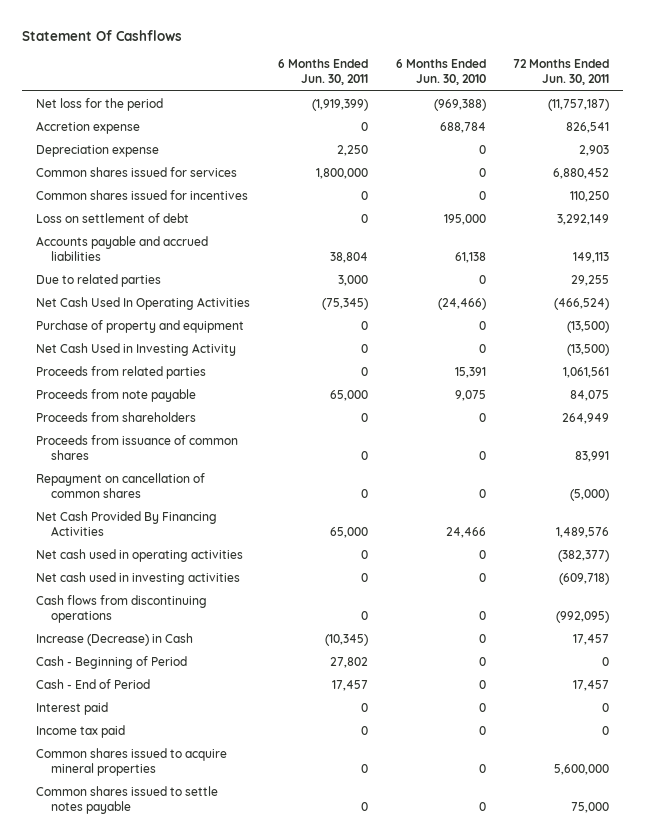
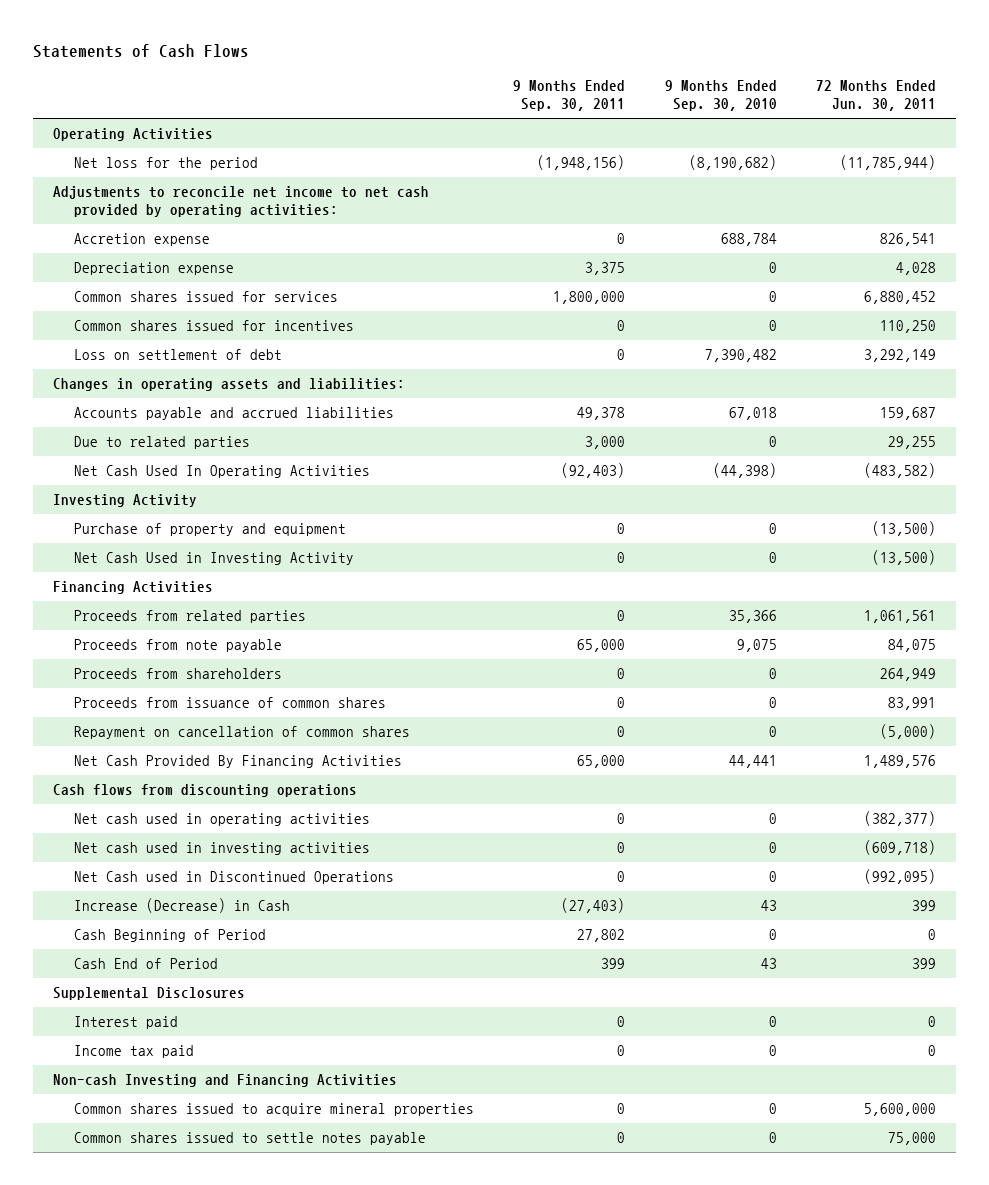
[22,29,183,41] Statement Of Cashflows -> [33,43,250,58] Statements of Cash Flows
[277,59,368,86] 6 Months Ended Jun. 30, 2011 -> none
[395,59,486,86] 6 Months Ended Jun. 30, 2010 -> none
none -> [513,80,626,112] 9 Months Ended Sep. 30, 2011
none -> [664,80,777,112] 9 Months Ended Sep. 30, 2010
none -> [52,128,213,142] Operating Activities
[548,98,610,111] (11,757,187) -> [840,155,937,171] (11,785,944)
none -> [52,186,429,218] Adjustments to reconcile net income to net cash provided by operating activities:
[579,144,610,156] 2,903 -> [896,262,937,276] 4,028
none -> [52,378,405,392] Changes in operating assets and liabilities:
[573,251,610,263] 149,113 -> [880,407,937,421] 159,687
[554,297,610,310] (466,524) -> [864,463,937,479] (483,582)
none -> [52,494,197,508] Investing Activity
none -> [52,581,213,595] Financing Activities
none -> [52,784,357,798] Cash flows from discounting operations
[36,594,208,623] Cash flows from discontinuing operations -> [73,871,394,885] Net Cash used in Discontinued Operations
[573,633,610,645] 17,457 -> [912,900,937,912] 399
[36,655,188,669] Cash - Beginning of Period -> [73,929,266,943] Cash Beginning of Period
[36,678,151,689] Cash - End of Period -> [73,958,218,970] Cash End of Period
[573,679,610,691] 17,457 -> [912,958,937,970] 399
none -> [52,987,245,1001] Supplemental Disclosures
none -> [52,1074,397,1088] Non-cash Investing and Financing Activities

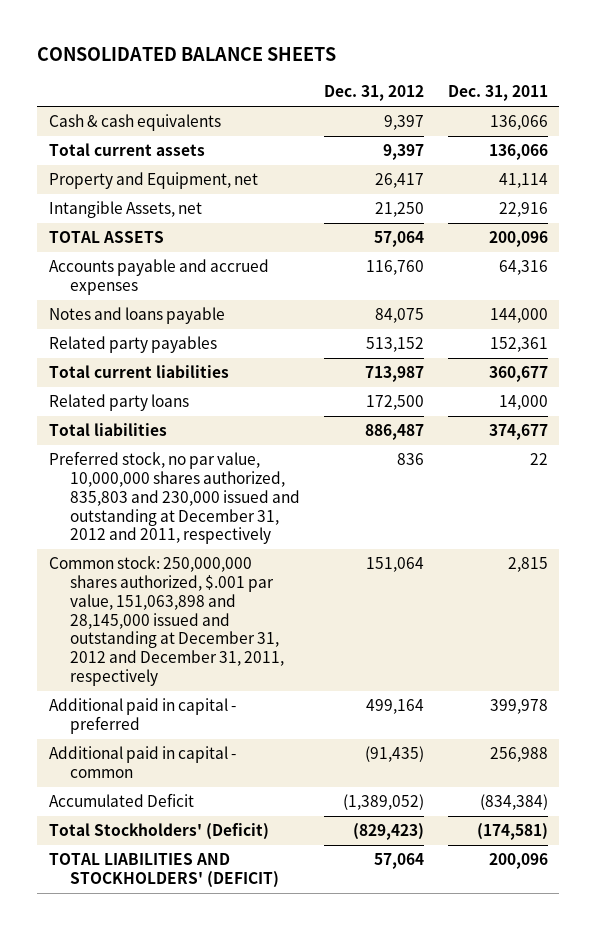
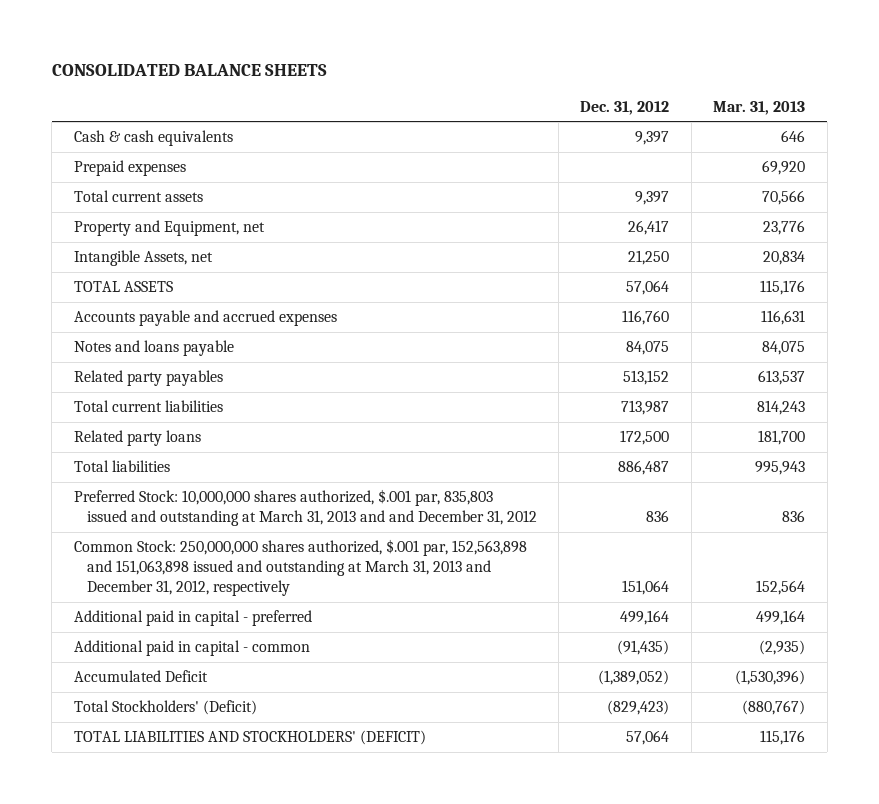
[447,85,548,102] Dec. 31, 2011 -> none
none -> [713,100,806,115] Mar. 31, 2013
none -> [73,160,186,177] Prepaid expenses
[48,451,301,545] Preferred stock, no par value, 10,000,000 shares authorized, 835,803 and 230,000 issued and outstanding at December 31, 2012 and 2011, respectively -> [73,489,537,527] Preferred Stock: 10,000,000 shares authorized, $.001 par, 835,803 issued and outstanding at March 31, 2013 and and December 31, 2012
[48,556,285,686] Common stock: 250,000,000 shares authorized, $.001 par value, 151,063,898 and 28,145,000 issued and outstanding at December 31, 2012 and December 31, 2011, respectively -> [73,539,527,596] Common Stock: 250,000,000 shares authorized, $.001 par, 152,563,898 and 151,063,898 issued and outstanding at March 31, 2013 and December 31, 2012, respectively

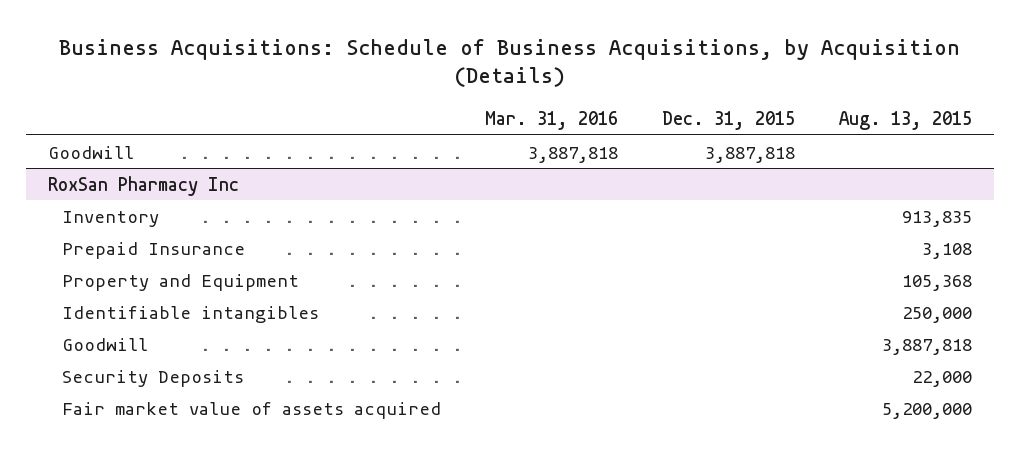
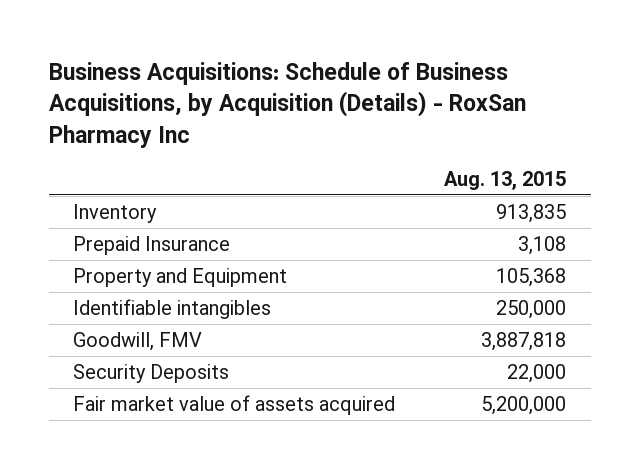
[58,38,960,88] Business Acquisitions: Schedule of Business Acquisitions, by Acquisition (Details) -> [48,61,526,148] Business Acquisitions: Schedule of Business Acquisitions, by Acquisition (Details) - RoxSan Pharmacy Inc
[485,110,619,130] Mar. 31, 2016 -> none
[661,110,795,130] Dec. 31, 2015 -> none
[47,145,134,159] Goodwill -> none
[47,175,239,196] RoxSan Pharmacy Inc -> none
[62,337,149,351] Goodwill -> [73,332,203,352] Goodwill, FMV

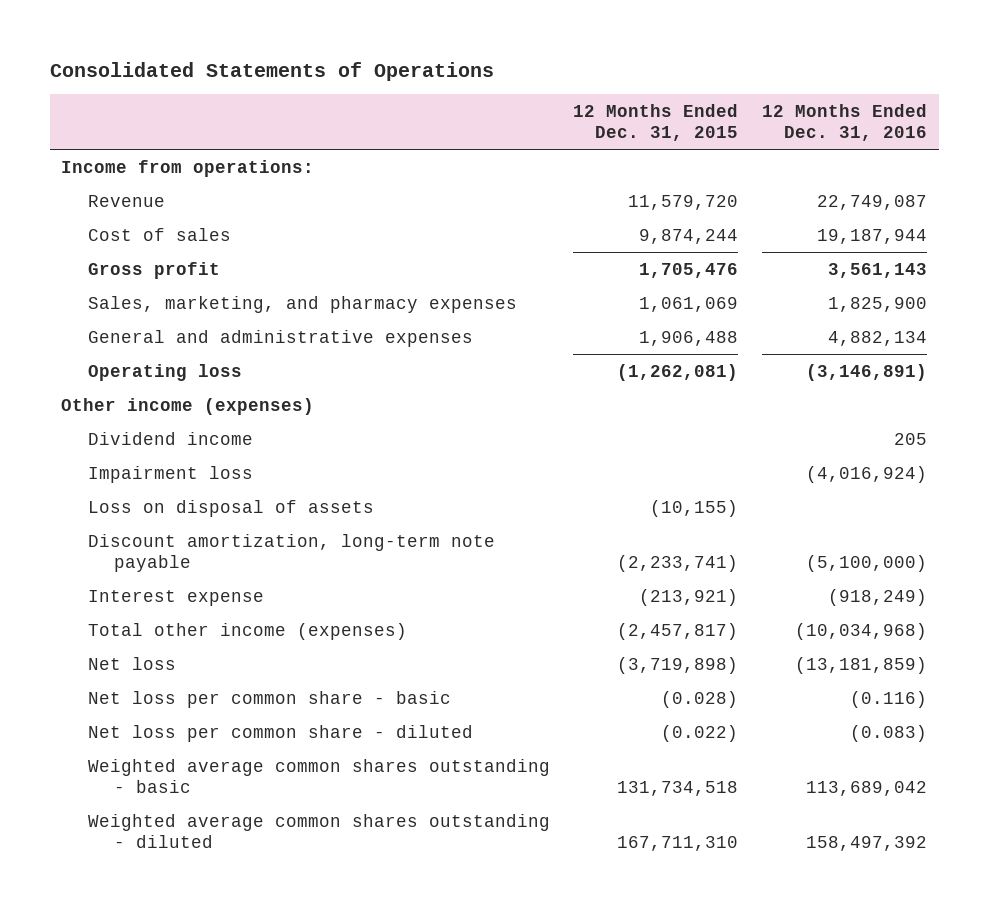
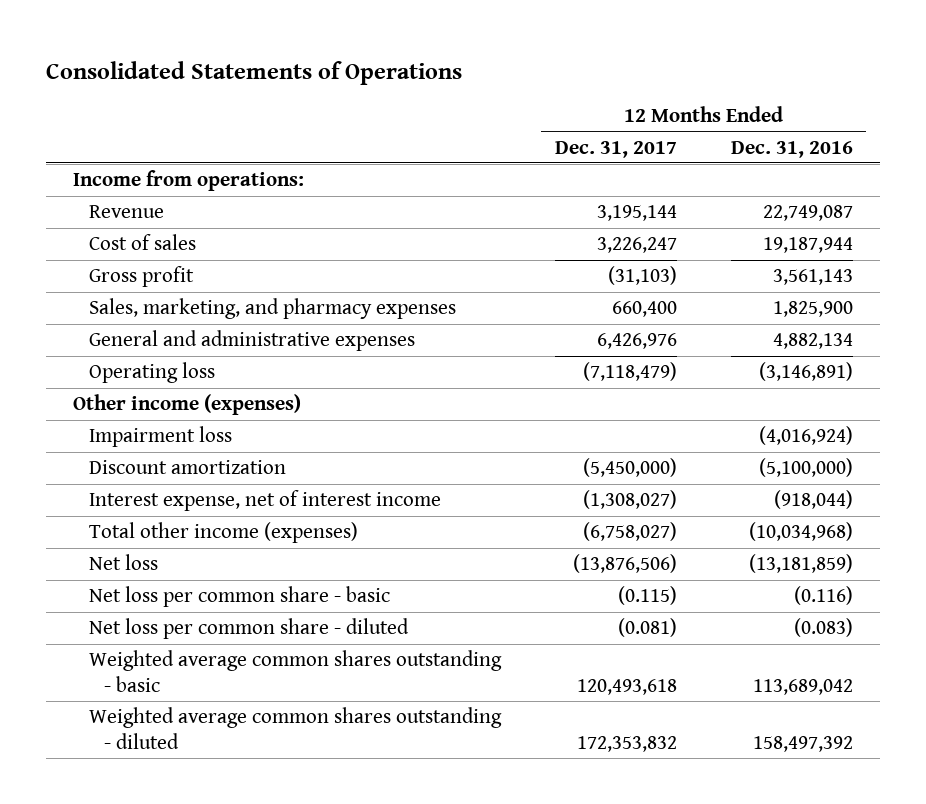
[573,103,739,142] 12 Months Ended Dec. 31, 2015 -> none
none -> [554,140,677,158] Dec. 31, 2017
[87,431,253,445] Dividend income -> none
[87,499,374,517] Loss on disposal of assets -> none
[87,589,264,606] Interest expense -> none
[87,533,495,573] Discount amortization, long-term note payable -> [88,460,286,475] Discount amortization
none -> [88,490,441,512] Interest expense, net of interest income

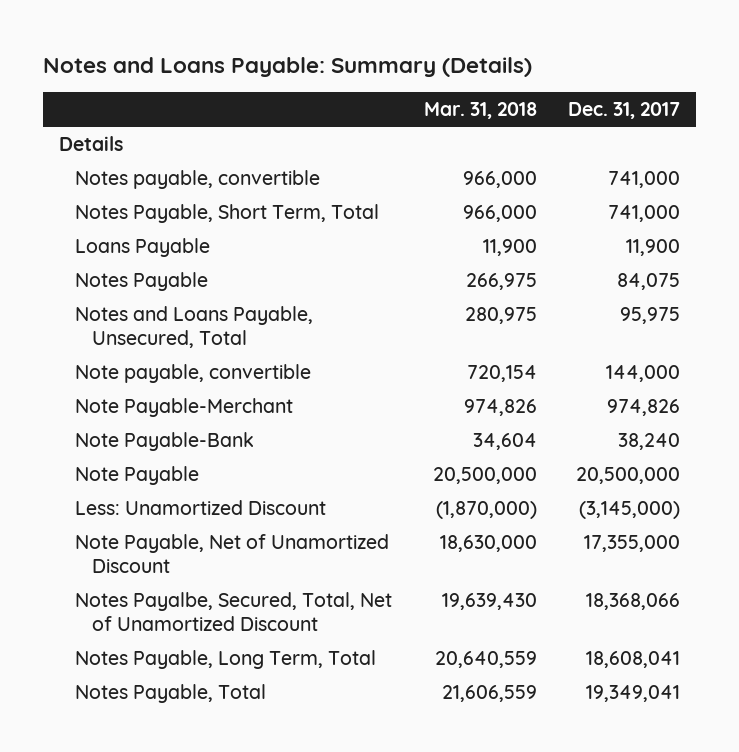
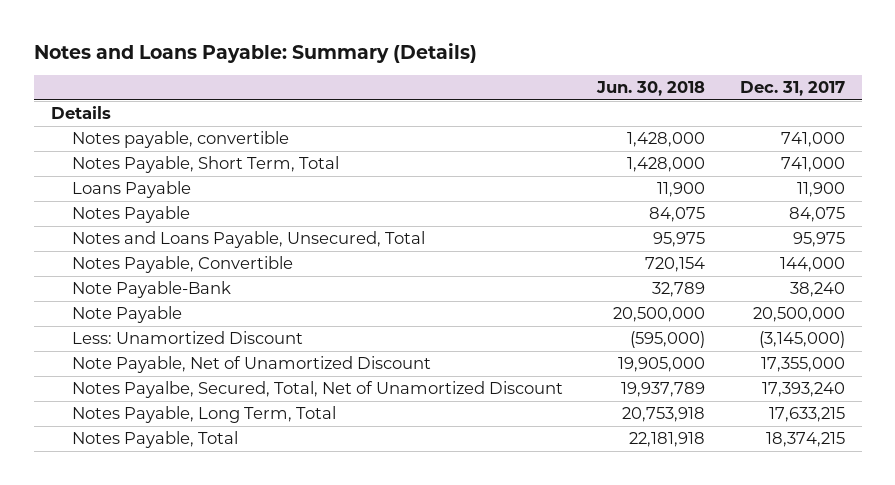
[423,102,537,120] Mar. 31, 2018 -> none
none -> [596,81,706,97] Jun. 30, 2018
[75,397,294,417] Note Payable-Merchant -> none
[75,363,312,383] Note payable, convertible -> [72,256,294,274] Notes Payable, Convertible
[586,592,681,610] 18,368,066 -> [761,382,845,398] 17,393,240
[586,650,681,668] 18,608,041 -> [768,407,845,423] 17,633,215
[586,684,681,702] 19,349,041 -> [765,432,845,448] 18,374,215

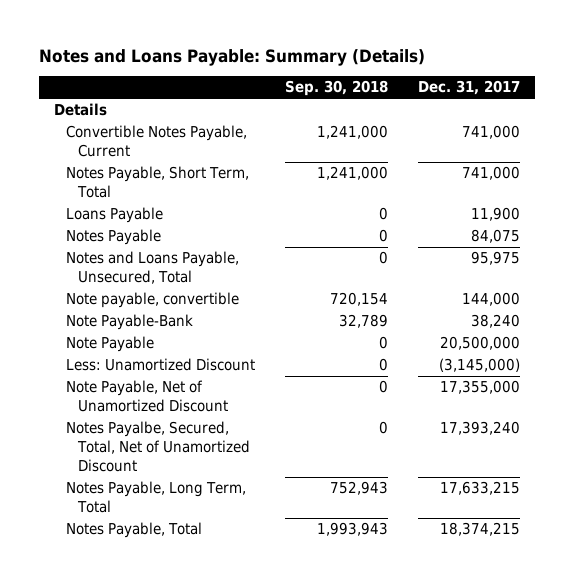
[596,81,706,97] Jun. 30, 2018 -> none
none -> [285,80,389,97] Sep. 30, 2018
[72,131,290,149] Notes payable, convertible -> [66,125,248,158] Convertible Notes Payable, Current
[72,256,294,274] Notes Payable, Convertible -> [66,292,240,309] Note payable, convertible

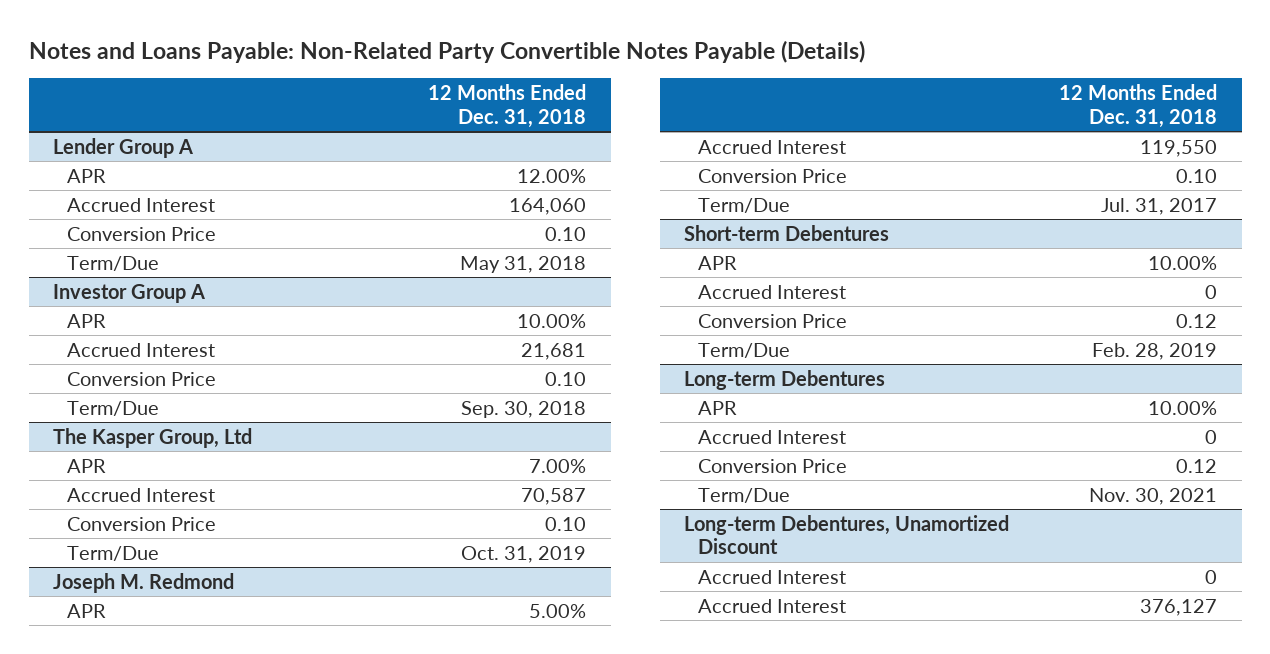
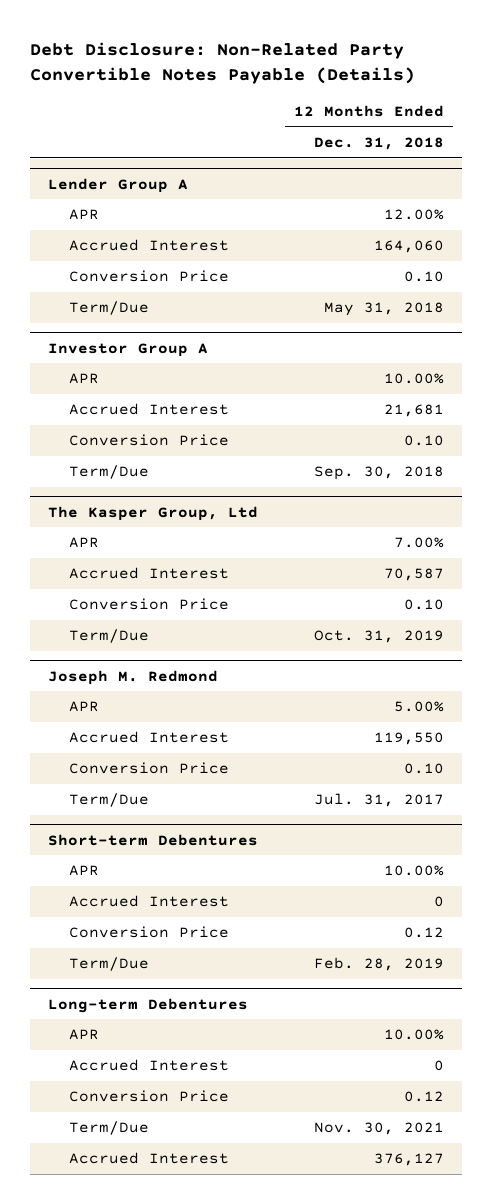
[28,39,865,63] Notes and Loans Payable: Non-Related Party Convertible Notes Payable (Details) -> [29,41,415,85] Debt Disclosure: Non-Related Party Convertible Notes Payable (Details)
[684,514,1010,555] Long-term Debentures, Unamortized Discount -> none
[698,569,847,584] Accrued Interest -> none

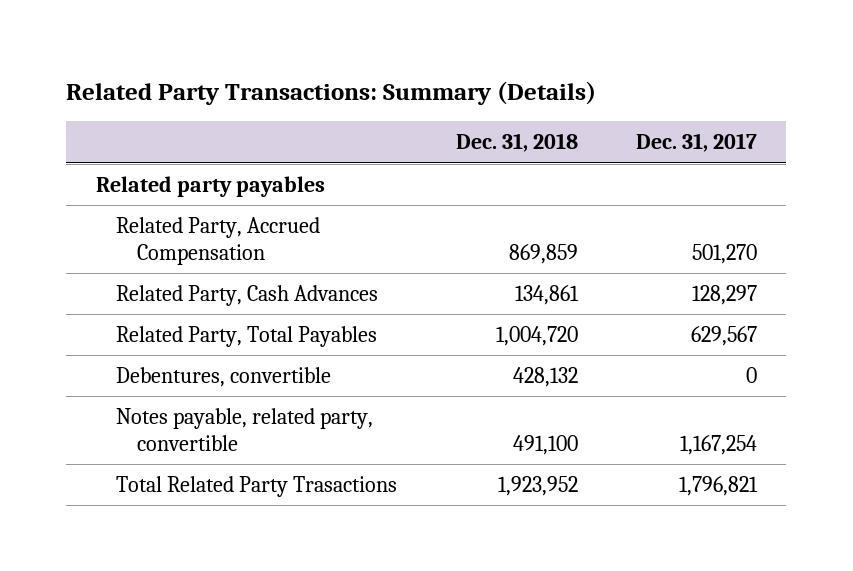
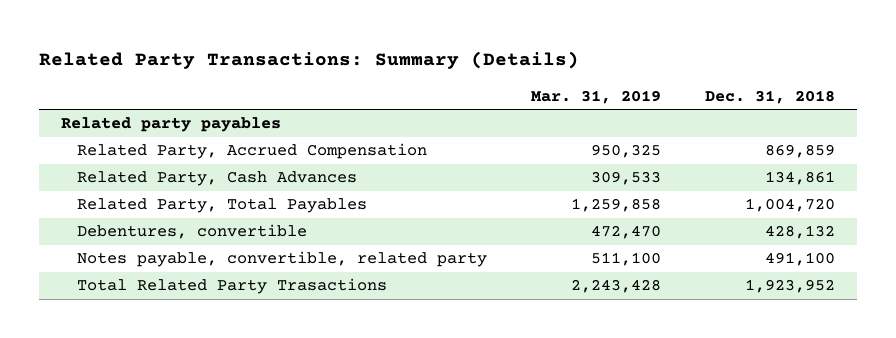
[636,133,758,153] Dec. 31, 2017 -> none
none -> [531,89,662,104] Mar. 31, 2019
[116,407,374,452] Notes payable, related party, convertible -> [77,251,488,268] Notes payable, convertible, related party

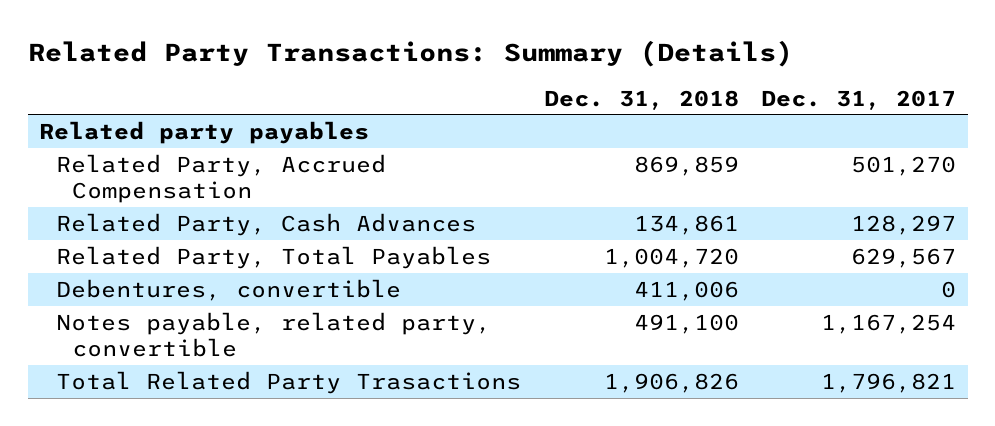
[531,89,662,104] Mar. 31, 2019 -> none
none -> [761,89,957,110] Dec. 31, 2017
[764,225,835,240] 428,132 -> [633,280,739,301] 411,006
[77,251,488,268] Notes payable, convertible, related party -> [55,311,491,357] Notes payable, related party, convertible
[744,279,835,294] 1,923,952 -> [603,372,739,393] 1,906,826

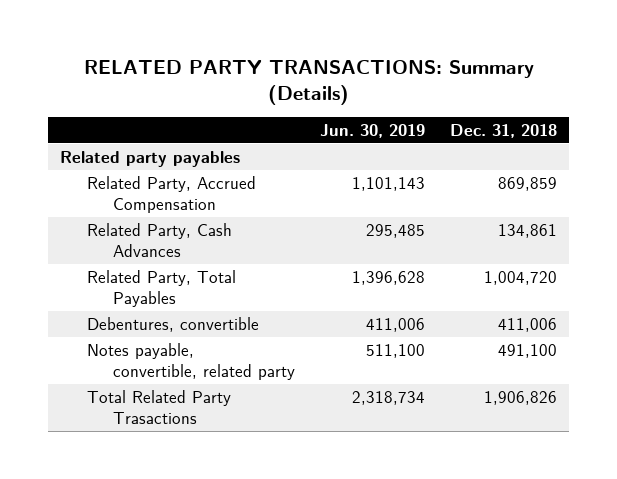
[27,39,793,67] Related Party Transactions: Summary (Details) -> [83,59,534,106] RELATED PARTY TRANSACTIONS: Summary (Details)
[761,89,957,110] Dec. 31, 2017 -> none
none -> [320,123,426,138] Jun. 30, 2019
[55,311,491,357] Notes payable, related party, convertible -> [86,342,296,381] Notes payable, convertible, related party

